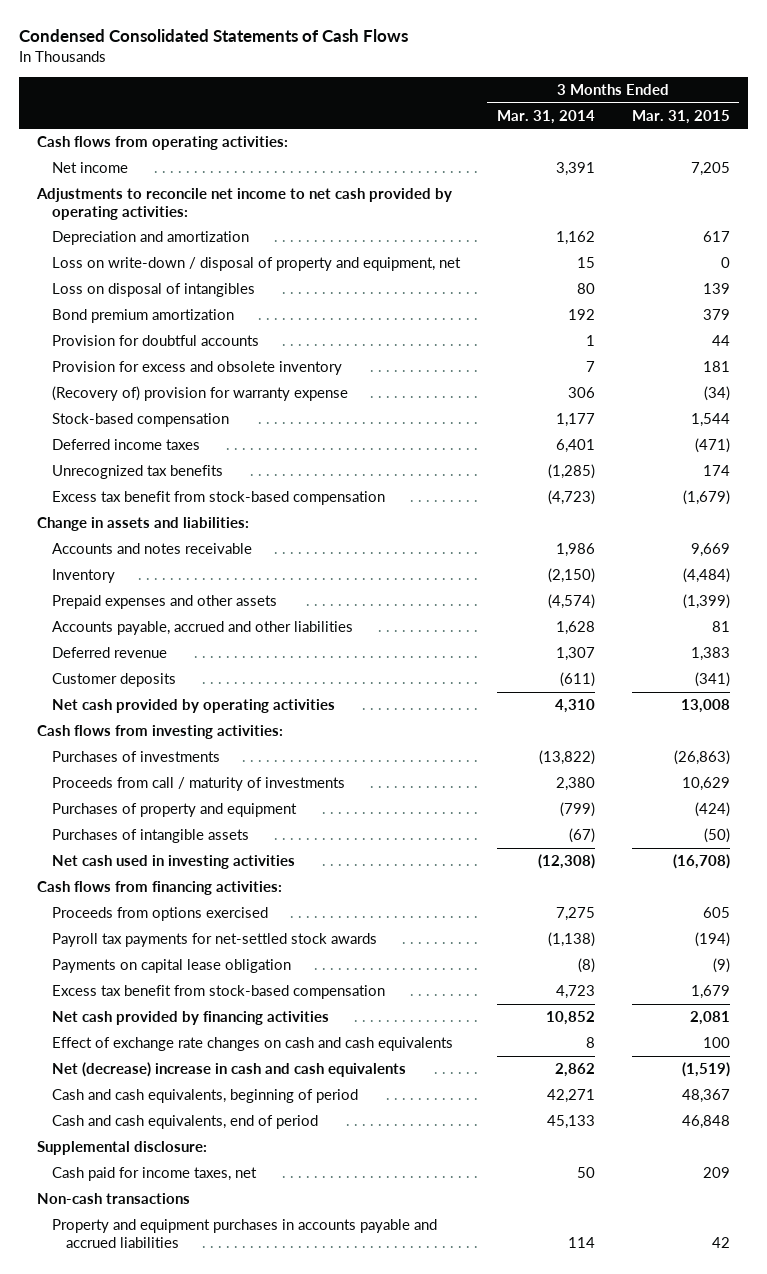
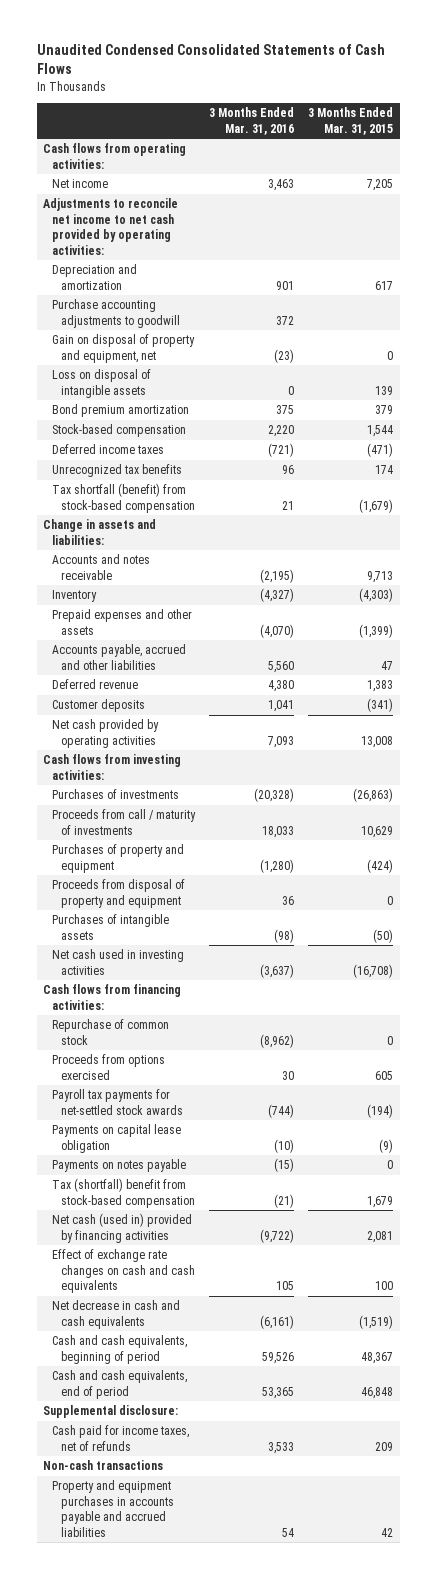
[18,28,408,42] Condensed Consolidated Statements of Cash Flows -> [36,44,385,75] Unaudited Condensed Consolidated Statements of Cash Flows
[496,109,595,124] Mar. 31, 2014 -> none
none -> [209,107,295,135] 3 Months Ended Mar. 31, 2016
none -> [52,299,181,328] Purchase accounting adjustments to goodwill
[51,257,461,272] Loss on write-down / disposal of property and equipment, net -> [52,334,196,363] Gain on disposal of property and equipment, net
[51,283,255,298] Loss on disposal of intangibles -> [52,369,152,398] Loss on disposal of intangible assets
[51,335,259,347] Provision for doubtful accounts -> none
[51,361,342,376] Provision for excess and obsolete inventory -> none
[51,386,348,402] (Recovery of) provision for warranty expense -> none
[51,491,385,506] Excess tax benefit from stock-based compensation -> [52,483,196,513] Tax shortfall (benefit) from stock-based compensation
[690,543,730,558] 9,669 -> [366,570,393,583] 9,713
[682,568,730,584] (4,484) -> [358,588,393,603] (4,303)
[711,621,730,633] 81 -> [380,660,393,670] 47
none -> [52,879,186,908] Proceeds from disposal of property and equipment
none -> [52,1019,170,1045] Repurchase of common stock
none -> [52,1159,187,1173] Payments on notes payable
[51,985,385,1000] Excess tax benefit from stock-based compensation -> [52,1178,196,1208] Tax (shortfall) benefit from stock-based compensation
[51,1011,329,1026] Net cash provided by financing activities -> [52,1213,193,1243] Net cash (used in) provided by financing activities
[51,1062,406,1078] Net (decrease) increase in cash and cash equivalents -> [52,1300,181,1329] Net decrease in cash and cash equivalents
[51,1167,257,1182] Cash paid for income taxes, net -> [52,1425,190,1451] Cash paid for income taxes, net of refunds

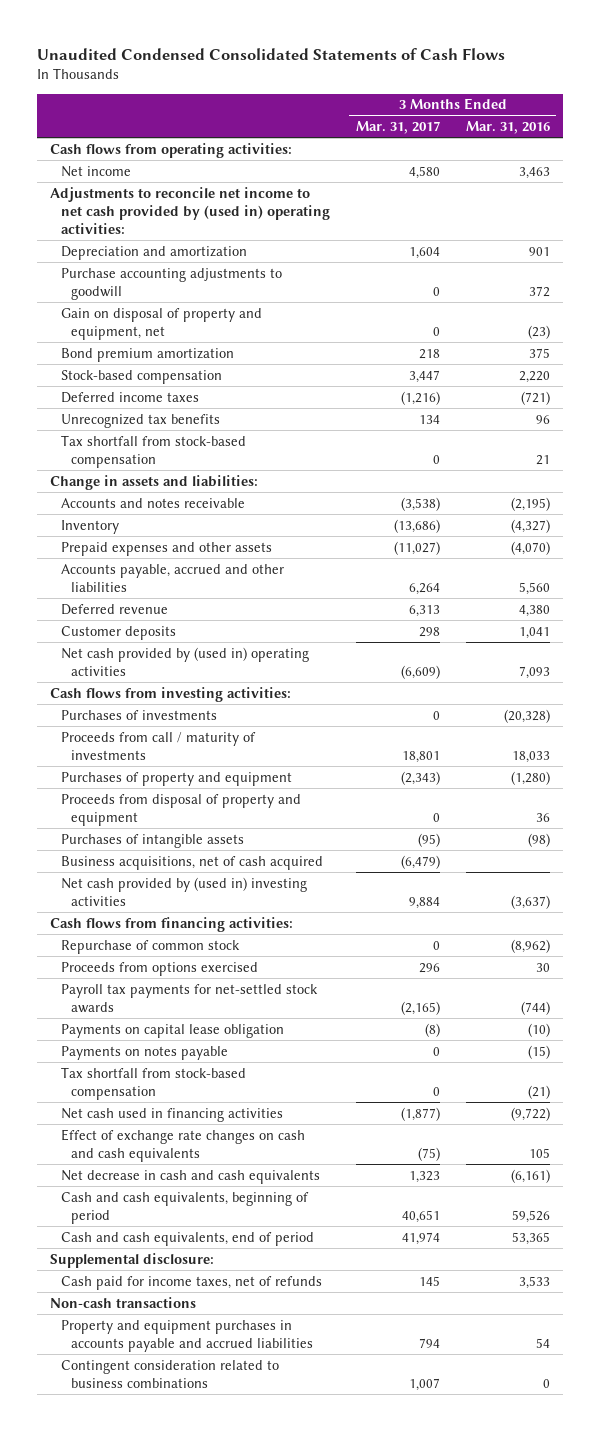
[307,107,393,135] 3 Months Ended Mar. 31, 2015 -> none
none -> [355,120,440,134] Mar. 31, 2017
[43,198,179,255] Adjustments to reconcile net income to net cash provided by operating activities: -> [50,186,330,234] Adjustments to reconcile net income to net cash provided by (used in) operating activities:
[52,369,152,398] Loss on disposal of intangible assets -> none
[52,483,196,513] Tax shortfall (benefit) from stock-based compensation -> [60,434,246,468] Tax shortfall from stock-based compensation
[52,719,160,748] Net cash provided by operating activities -> [60,646,309,676] Net cash provided by (used in) operating activities
none -> [60,855,323,870] Business acquisitions, net of cash acquired
[52,949,185,975] Net cash used in investing activities -> [60,876,307,906] Net cash provided by (used in) investing activities
[52,1178,196,1208] Tax (shortfall) benefit from stock-based compensation -> [60,1066,246,1100] Tax shortfall from stock-based compensation
[52,1213,193,1243] Net cash (used in) provided by financing activities -> [60,1107,283,1122] Net cash used in financing activities
none -> [60,1359,279,1388] Contingent consideration related to business combinations

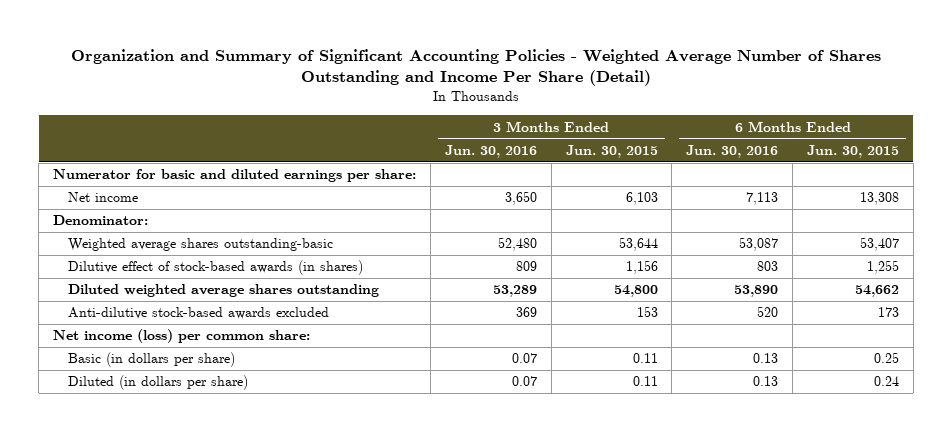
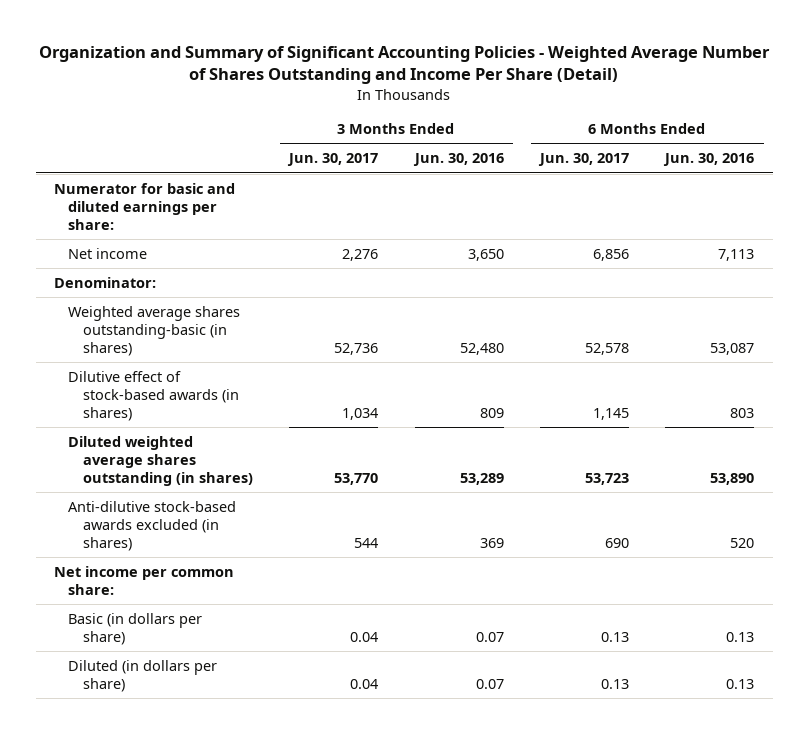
[565,145,658,159] Jun. 30, 2015 -> none
[806,145,899,159] Jun. 30, 2015 -> none
none -> [287,153,379,167] Jun. 30, 2017
none -> [537,153,629,167] Jun. 30, 2017
[67,238,333,252] Weighted average shares outstanding-basic -> [68,305,241,356] Weighted average shares outstanding-basic (in shares)
[67,284,379,298] Diluted weighted average shares outstanding -> [68,435,253,486] Diluted weighted average shares outstanding (in shares)
[67,307,329,320] Anti-dilutive stock-based awards excluded -> [68,500,237,551] Anti-dilutive stock-based awards excluded (in shares)
[53,329,311,344] Net income (loss) per common share: -> [53,565,234,595] Net income per common share:

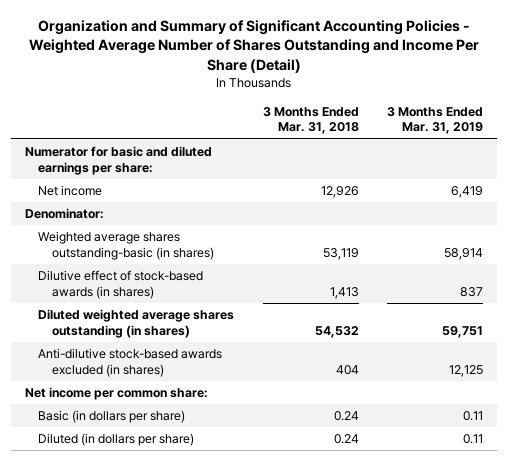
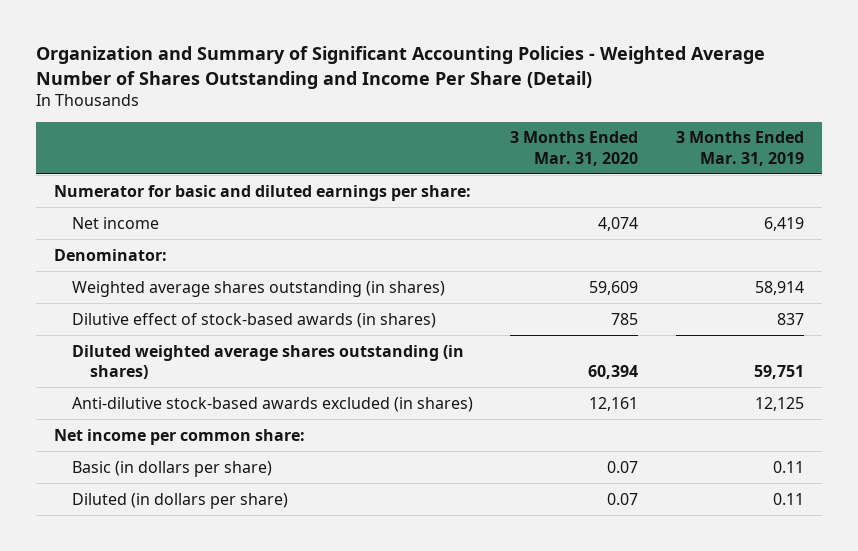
[262,106,359,135] 3 Months Ended Mar. 31, 2018 -> none
none -> [510,131,639,166] 3 Months Ended Mar. 31, 2020
[38,231,214,260] Weighted average shares outstanding-basic (in shares) -> [72,280,446,297] Weighted average shares outstanding (in shares)

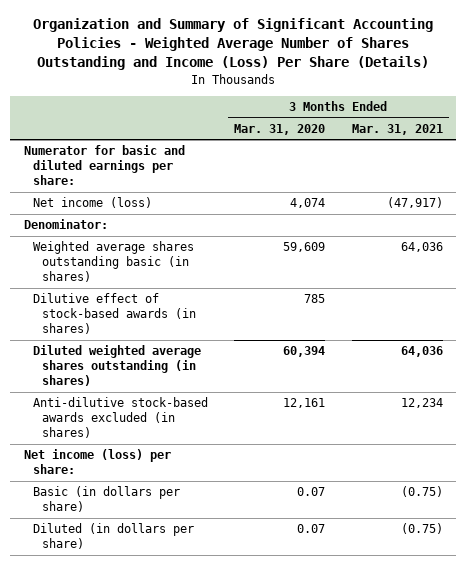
[35,46,765,89] Organization and Summary of Significant Accounting Policies - Weighted Average Number of Shares Outstanding and Income Per Share (Detail) -> [33,18,434,71] Organization and Summary of Significant Accounting Policies - Weighted Average Number of Shares Outstanding and Income (Loss) Per Share (Details)
[675,131,804,166] 3 Months Ended Mar. 31, 2019 -> none
none -> [351,123,443,135] Mar. 31, 2021
[72,216,160,229] Net income -> [32,197,152,209] Net income (loss)
[72,280,446,297] Weighted average shares outstanding (in shares) -> [32,241,194,283] Weighted average shares outstanding basic (in shares)
[54,428,306,445] Net income per common share: -> [23,449,171,475] Net income (loss) per share:

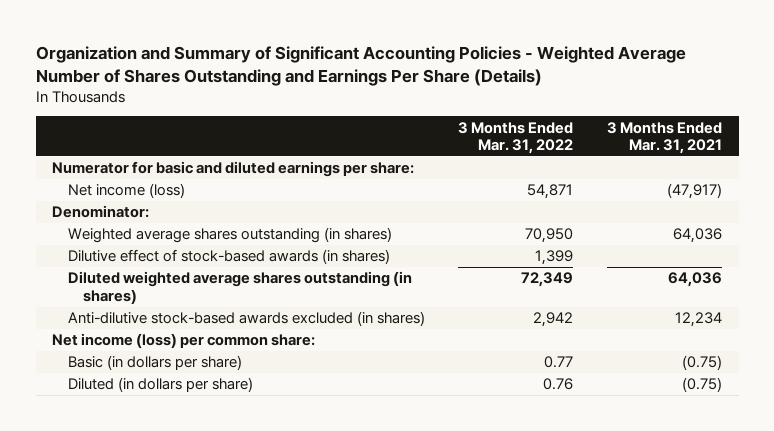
[33,18,434,71] Organization and Summary of Significant Accounting Policies - Weighted Average Number of Shares Outstanding and Income (Loss) Per Share (Details) -> [35,45,686,86] Organization and Summary of Significant Accounting Policies - Weighted Average Number of Shares Outstanding and Earnings Per Share (Details)
[234,123,326,135] Mar. 31, 2020 -> none
none -> [458,121,574,155] 3 Months Ended Mar. 31, 2022
[32,241,194,283] Weighted average shares outstanding basic (in shares) -> [67,227,392,244] Weighted average shares outstanding (in shares)
[23,449,171,475] Net income (loss) per share: -> [52,333,316,349] Net income (loss) per common share:

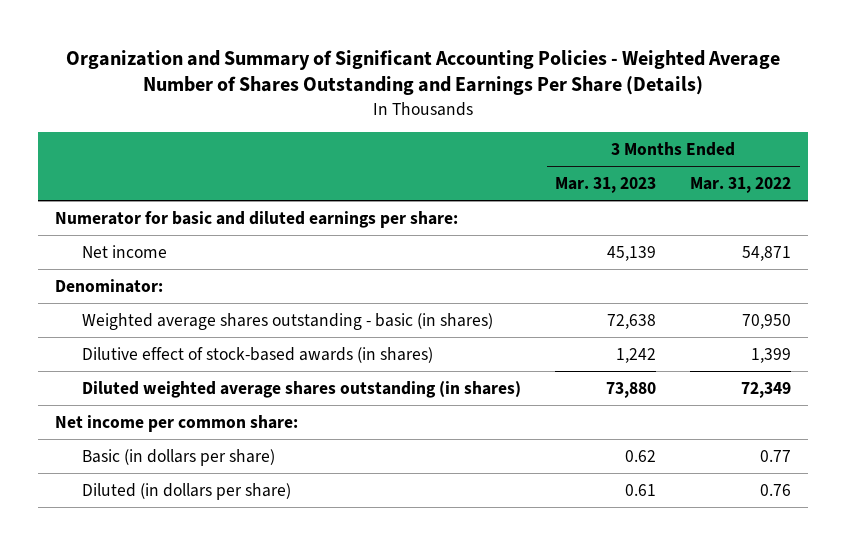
[607,121,723,155] 3 Months Ended Mar. 31, 2021 -> none
none -> [555,176,657,193] Mar. 31, 2023
[67,183,185,199] Net income (loss) -> [82,244,168,258] Net income
[67,227,392,244] Weighted average shares outstanding (in shares) -> [82,312,494,330] Weighted average shares outstanding - basic (in shares)
[67,311,425,327] Anti-dilutive stock-based awards excluded (in shares) -> none
[52,333,316,349] Net income (loss) per common share: -> [54,414,298,432] Net income per common share:

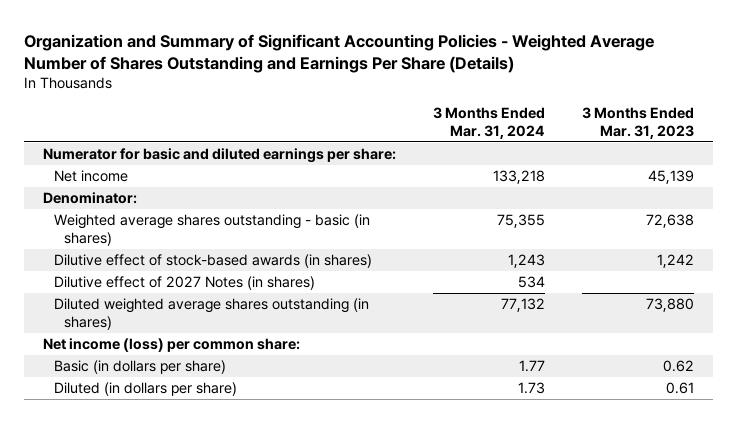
[690,176,792,193] Mar. 31, 2022 -> none
none -> [433,107,546,139] 3 Months Ended Mar. 31, 2024
none -> [53,275,315,290] Dilutive effect of 2027 Notes (in shares)
[54,414,298,432] Net income per common share: -> [43,337,301,352] Net income (loss) per common share:

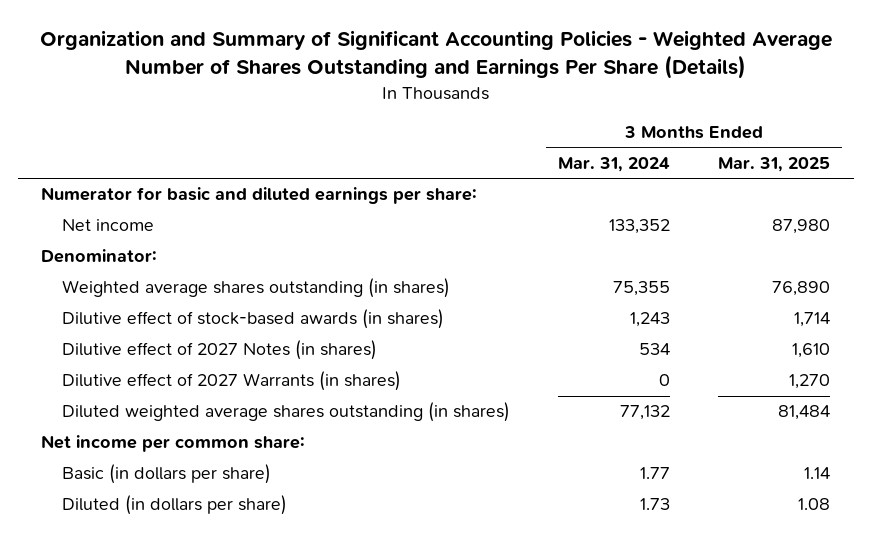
[582,107,695,139] 3 Months Ended Mar. 31, 2023 -> none
none -> [718,156,831,172] Mar. 31, 2025
[493,169,546,184] 133,218 -> [609,219,671,235] 133,352
[53,213,370,246] Weighted average shares outstanding - basic (in shares) -> [62,278,451,299] Weighted average shares outstanding (in shares)
none -> [62,371,402,392] Dilutive effect of 2027 Warrants (in shares)
[43,337,301,352] Net income (loss) per common share: -> [41,435,306,453] Net income per common share:

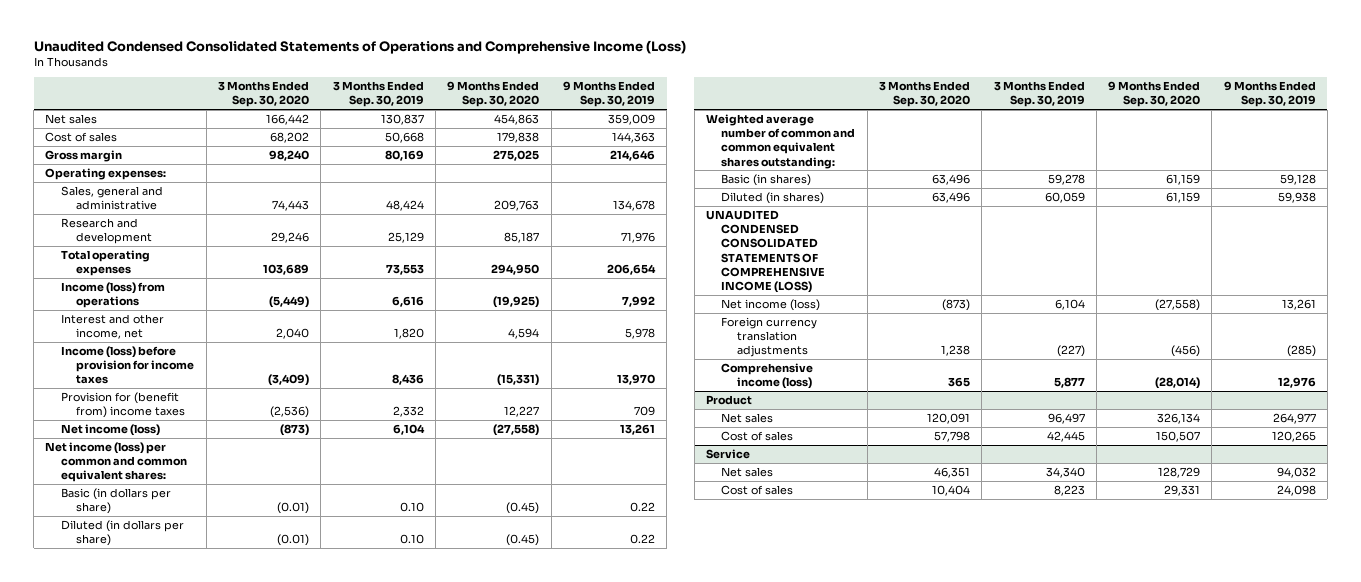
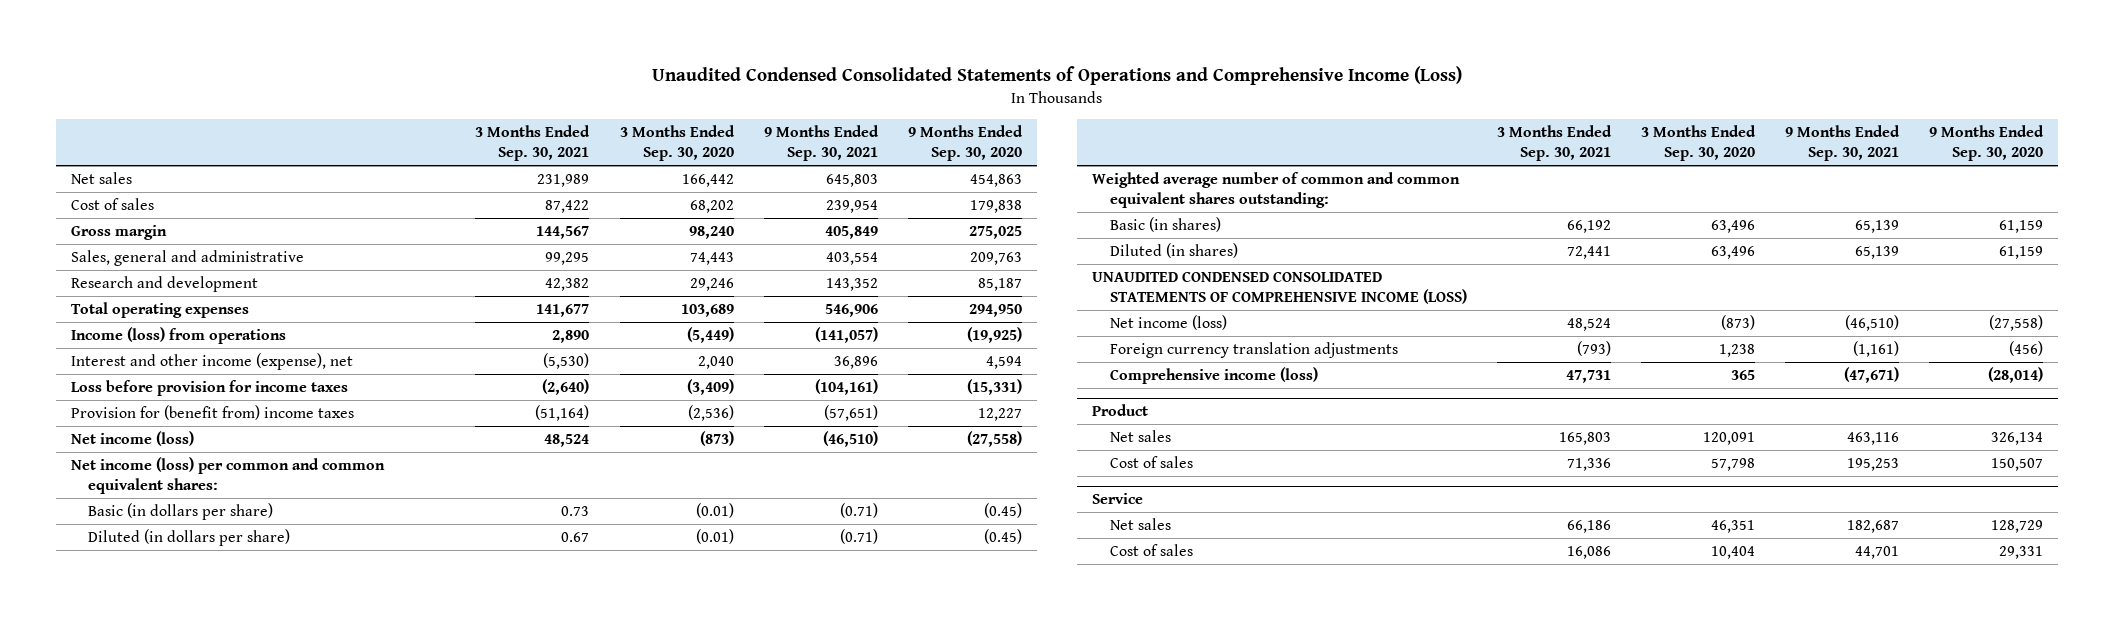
[332,81,424,108] 3 Months Ended Sep. 30, 2019 -> none
[562,81,655,108] 9 Months Ended Sep. 30, 2019 -> none
none -> [475,125,591,162] 3 Months Ended Sep. 30, 2021
none -> [763,125,879,162] 9 Months Ended Sep. 30, 2021
[45,167,167,180] Operating expenses: -> none
[60,313,164,340] Interest and other income, net -> [70,353,353,371] Interest and other income (expense), net
[60,345,194,385] Income (loss) before provision for income taxes -> [70,380,348,397] Loss before provision for income taxes

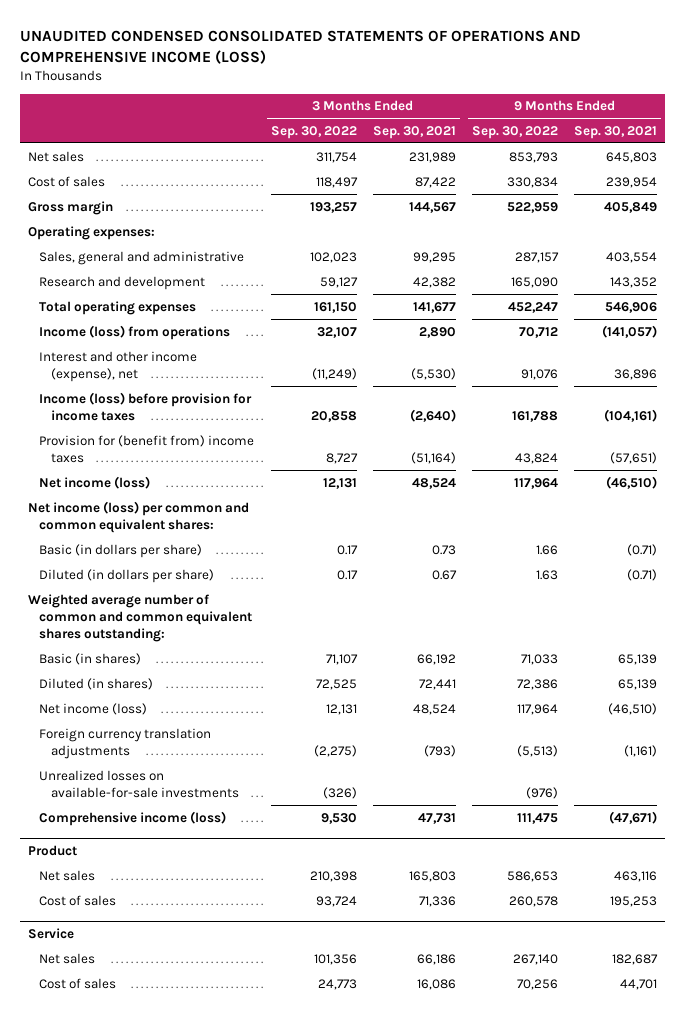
[652,65,1463,85] Unaudited Condensed Consolidated Statements of Operations and Comprehensive Income (Loss) -> [19,29,581,64] UNAUDITED CONDENSED CONSOLIDATED STATEMENTS OF OPERATIONS AND COMPREHENSIVE INCOME (LOSS)
[619,125,735,162] 3 Months Ended Sep. 30, 2020 -> none
[907,125,1023,162] 9 Months Ended Sep. 30, 2020 -> none
none -> [270,125,357,139] Sep. 30, 2022
none -> [472,125,559,139] Sep. 30, 2022
none -> [27,225,155,240] Operating expenses:
[70,380,348,397] Loss before provision for income taxes -> [39,391,253,421] Income (loss) before provision for income taxes
[1092,271,1467,305] UNAUDITED CONDENSED CONSOLIDATED STATEMENTS OF COMPREHENSIVE INCOME (LOSS) -> none
none -> [39,769,240,798] Unrealized losses on available-for-sale investments

